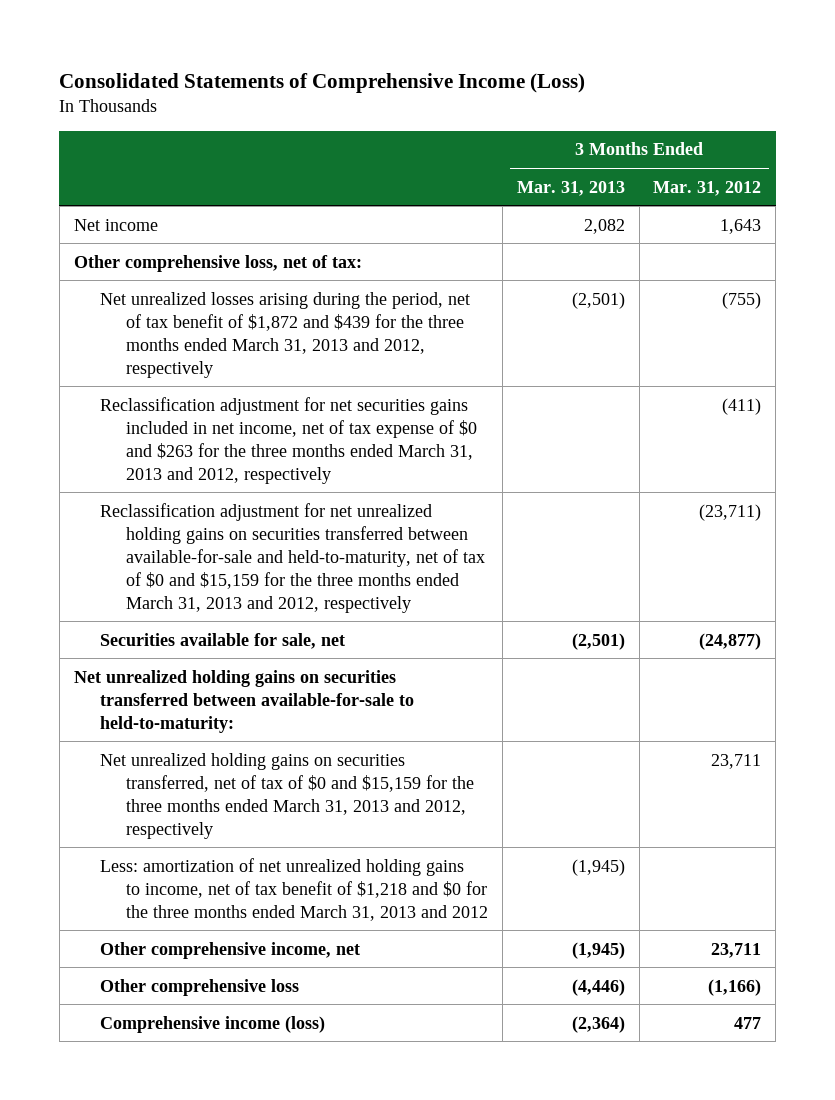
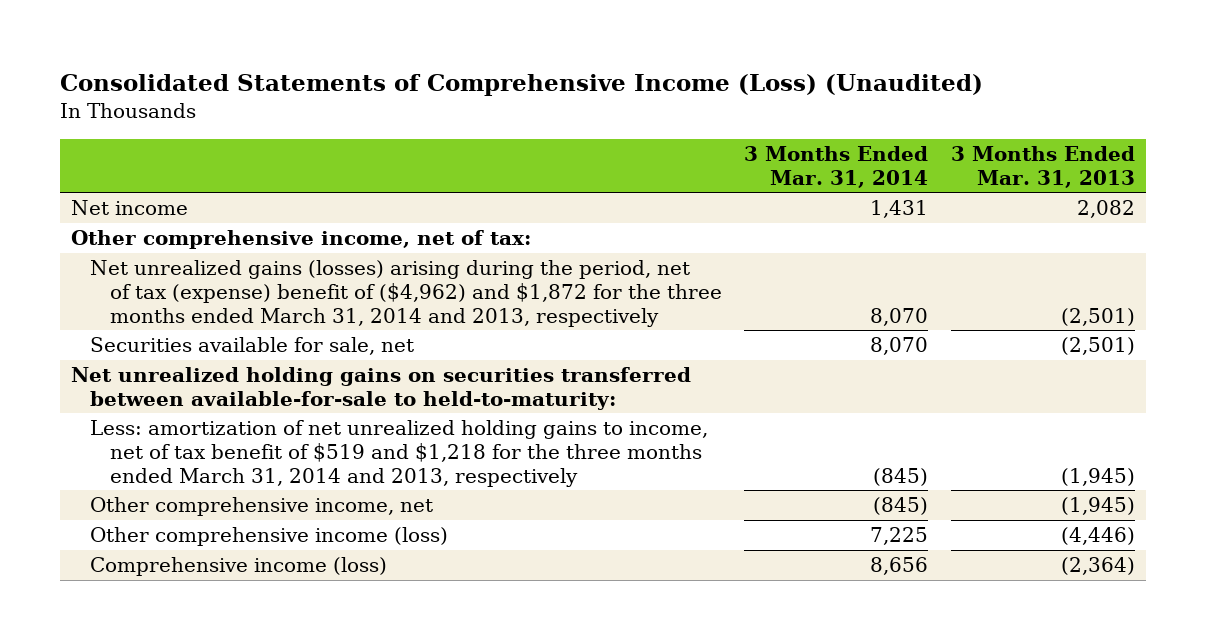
[59,72,586,93] Consolidated Statements of Comprehensive Income (Loss) -> [59,74,983,97] Consolidated Statements of Comprehensive Income (Loss) (Unaudited)
[653,180,762,196] Mar. 31, 2012 -> none
none -> [744,145,929,188] 3 Months Ended Mar. 31, 2014
[99,396,478,484] Reclassification adjustment for net securities gains included in net income, net of tax expense of $0 and $263 for the three months ended March 31, 2013 and 2012, respectively -> none
[99,502,486,613] Reclassification adjustment for net unrealized holding gains on securities transferred between available-for-sale and held-to-maturity, net of tax of $0 and $15,159 for the three months ended March 31, 2013 and 2012, respectively -> none
[73,254,362,272] Other comprehensive loss, net of tax: -> [71,230,532,250] Other comprehensive income, net of tax:
[99,291,470,378] Net unrealized losses arising during the period, net of tax benefit of $1,872 and $439 for the three months ended March 31, 2013 and 2012, respectively -> [90,260,722,327] Net unrealized gains (losses) arising during the period, net of tax (expense) benefit of ($4,962) and $1,872 for the three months ended March 31, 2014 and 2013, respectively
[99,752,475,839] Net unrealized holding gains on securities transferred, net of tax of $0 and $15,159 for the three months ended March 31, 2013 and 2012, respectively -> none
[99,857,489,921] Less: amortization of net unrealized holding gains to income, net of tax benefit of $1,218 and $0 for the three months ended March 31, 2013 and 2012 -> [90,420,709,487] Less: amortization of net unrealized holding gains to income, net of tax benefit of $519 and $1,218 for the three months ended March 31, 2014 and 2013, respectively
[99,978,299,996] Other comprehensive loss -> [90,527,449,547] Other comprehensive income (loss)

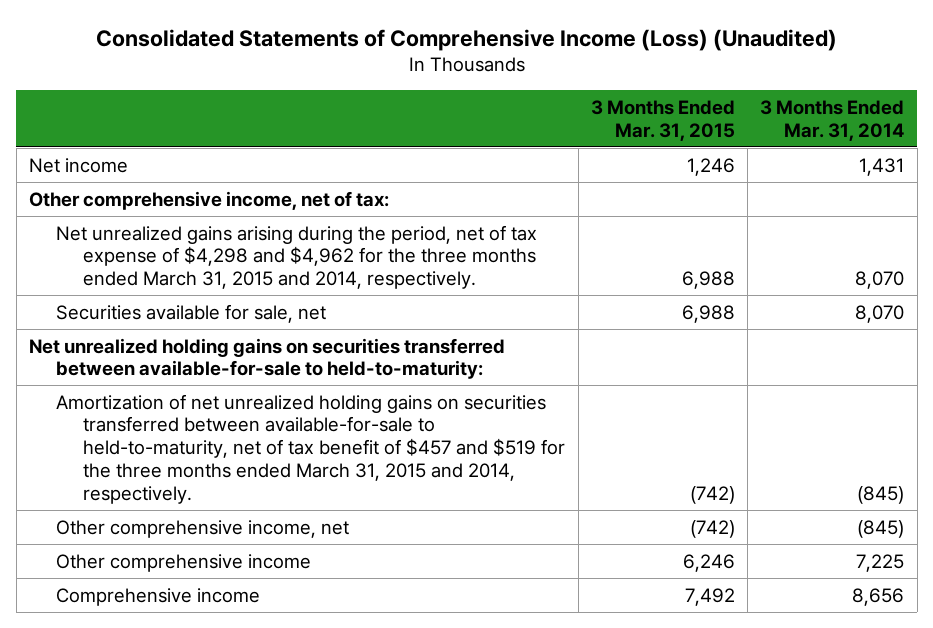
[950,145,1135,188] 3 Months Ended Mar. 31, 2013 -> none
none -> [590,99,735,141] 3 Months Ended Mar. 31, 2015
[90,260,722,327] Net unrealized gains (losses) arising during the period, net of tax (expense) benefit of ($4,962) and $1,872 for the three months ended March 31, 2014 and 2013, respectively -> [56,224,538,290] Net unrealized gains arising during the period, net of tax expense of $4,298 and $4,962 for the three months ended March 31, 2015 and 2014, respectively.
[90,420,709,487] Less: amortization of net unrealized holding gains to income, net of tax benefit of $519 and $1,218 for the three months ended March 31, 2014 and 2013, respectively -> [56,393,566,504] Amortization of net unrealized holding gains on securities transferred between available-for-sale to held-to-maturity, net of tax benefit of $457 and $519 for the three months ended March 31, 2015 and 2014, respectively.
[90,527,449,547] Other comprehensive income (loss) -> [56,553,312,572] Other comprehensive income
[90,557,388,577] Comprehensive income (loss) -> [56,587,261,606] Comprehensive income

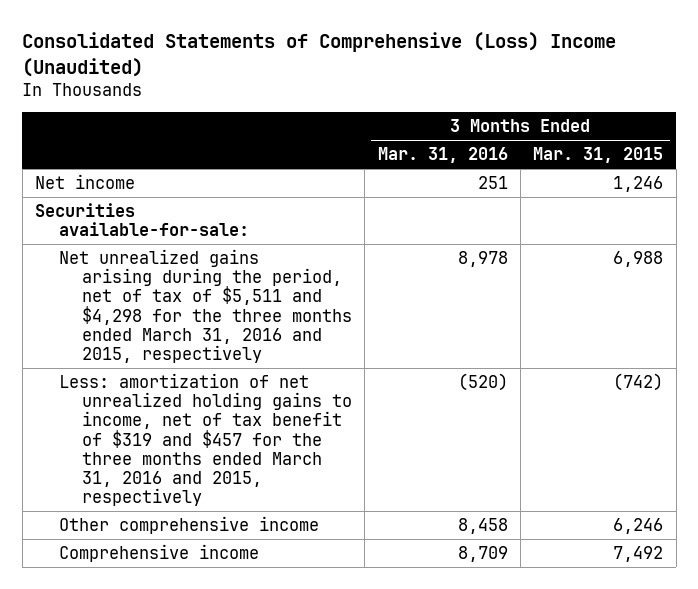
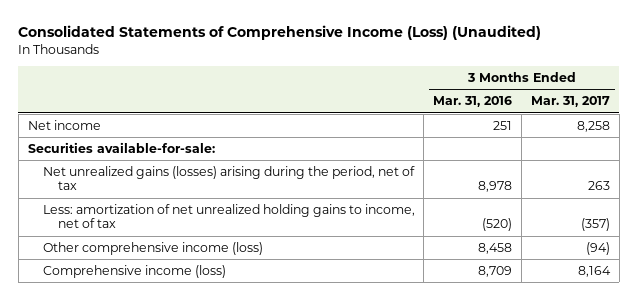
[22,31,617,77] Consolidated Statements of Comprehensive (Loss) Income (Unaudited) -> [18,25,542,41] Consolidated Statements of Comprehensive Income (Loss) (Unaudited)
[533,147,664,164] Mar. 31, 2015 -> none
none -> [530,96,610,108] Mar. 31, 2017
[58,248,353,364] Net unrealized gains arising during the period, net of tax of $5,511 and $4,298 for the three months ended March 31, 2016 and 2015, respectively -> [42,165,415,191] Net unrealized gains (losses) arising during the period, net of tax
[58,372,353,507] Less: amortization of net unrealized holding gains to income, net of tax benefit of $319 and $457 for the three months ended March 31, 2016 and 2015, respectively -> [42,203,415,229] Less: amortization of net unrealized holding gains to income, net of tax
[58,515,319,534] Other comprehensive income -> [42,241,263,255] Other comprehensive income (loss)
[58,543,259,562] Comprehensive income -> [42,264,226,278] Comprehensive income (loss)

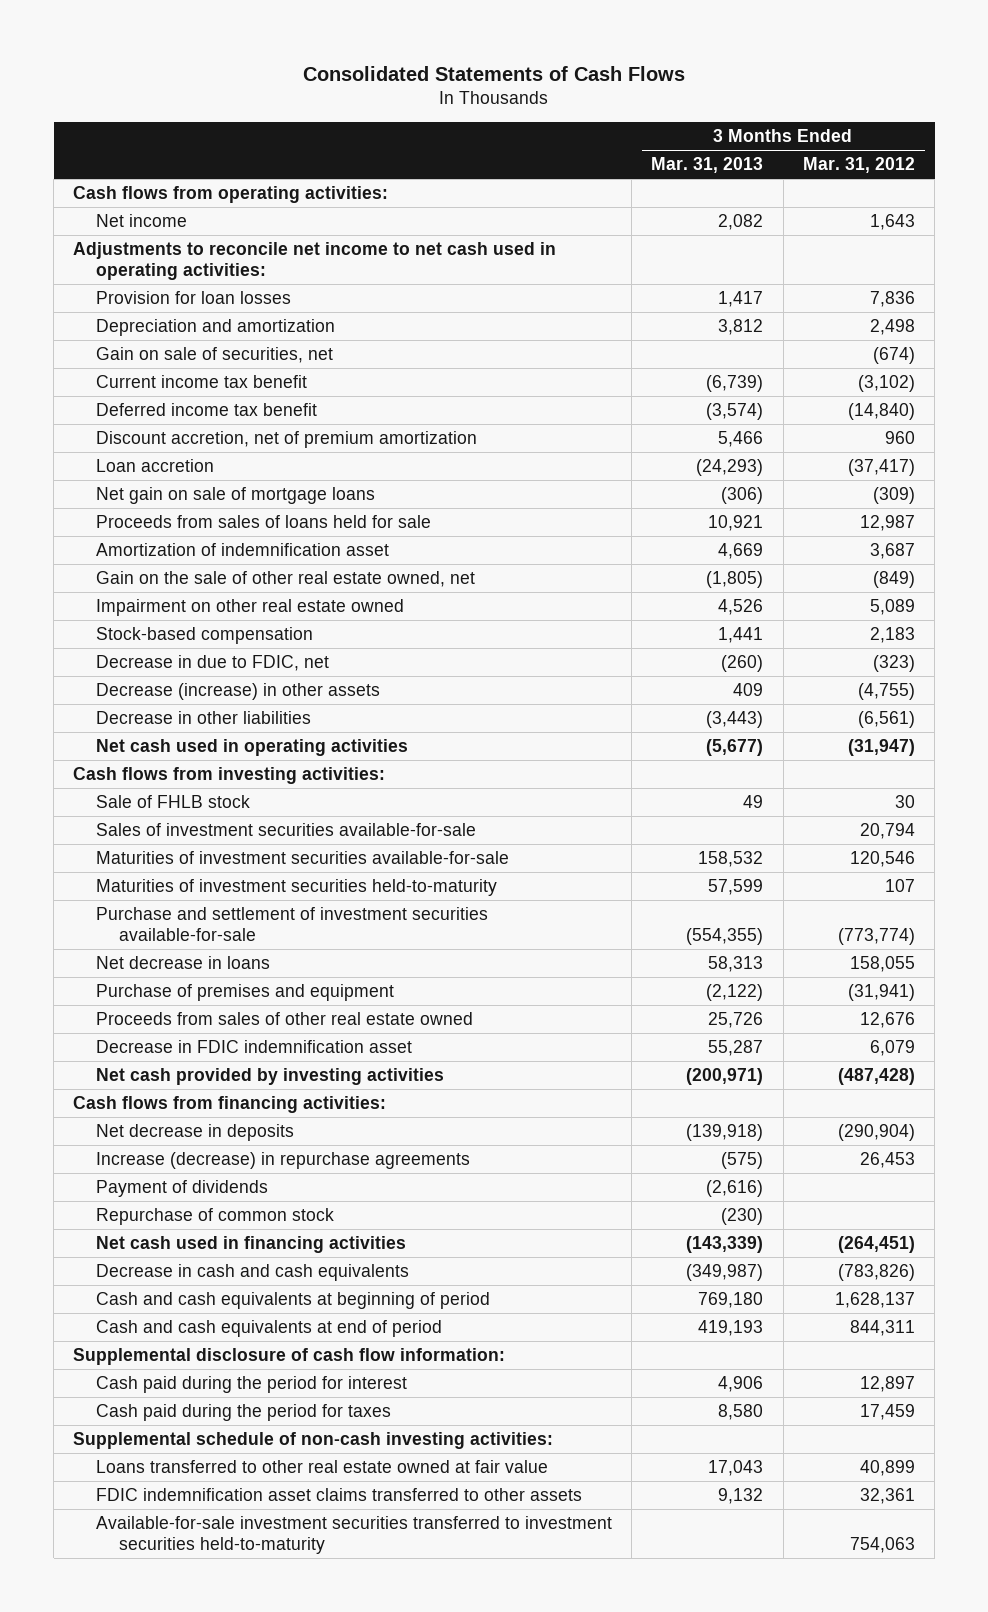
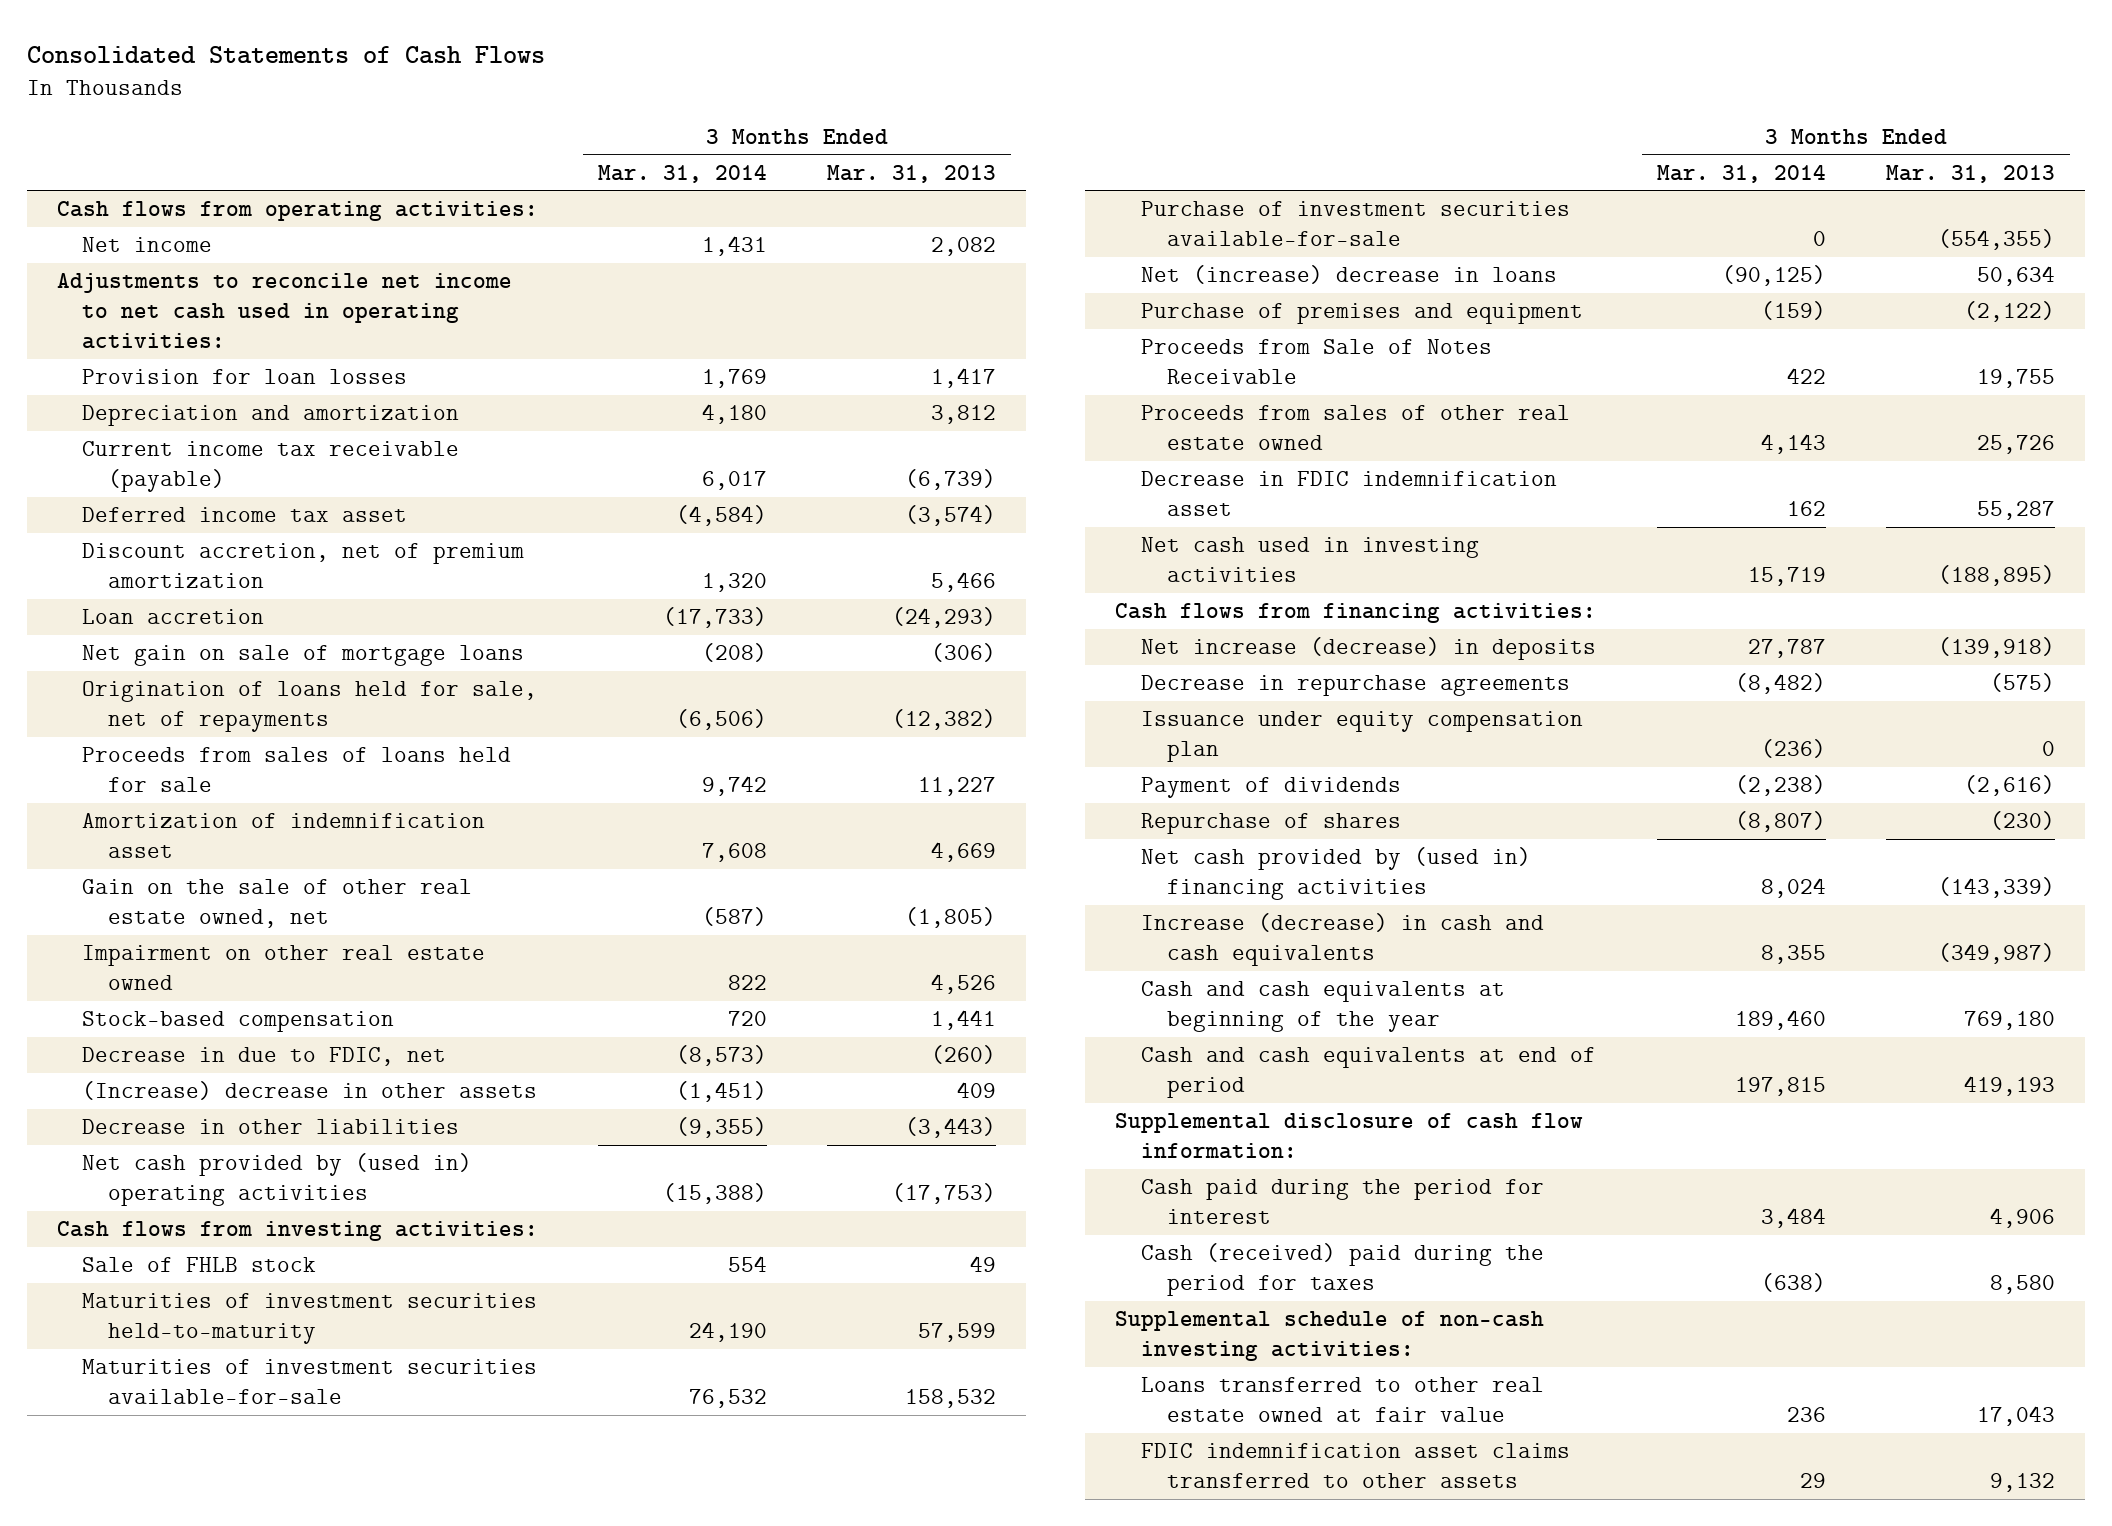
[802,157,915,174] Mar. 31, 2012 -> none
none -> [597,164,767,183] Mar. 31, 2014
[96,347,334,364] Gain on sale of securities, net -> none
[96,375,308,389] Current income tax benefit -> [82,441,460,493] Current income tax receivable (payable)
[96,403,318,417] Deferred income tax benefit -> [82,507,408,523] Deferred income tax asset
none -> [82,681,538,733] Origination of loans held for sale, net of repayments
[708,515,764,532] 10,921 -> [918,777,997,797] 11,227
[96,683,381,701] Decrease (increase) in other assets -> [82,1081,538,1101] (Increase) decrease in other assets
[96,739,409,757] Net cash used in operating activities -> [82,1153,473,1207] Net cash provided by (used in) operating activities
[706,739,764,757] (5,677) -> [892,1183,997,1205] (17,753)
[96,823,477,837] Sales of investment securities available-for-sale -> none
[96,851,510,865] Maturities of investment securities available-for-sale -> [82,1359,538,1405] Maturities of investment securities available-for-sale
[96,907,489,942] Purchase and settlement of investment securities available-for-sale -> [1141,201,1571,247] Purchase of investment securities available-for-sale
[96,956,271,970] Net decrease in loans -> [1141,265,1558,285] Net (increase) decrease in loans
[708,956,764,973] 58,313 -> [1977,266,2056,287] 50,634
none -> [1141,339,1493,385] Proceeds from Sale of Notes Receivable
[96,1068,445,1086] Net cash provided by investing activities -> [1141,537,1480,583] Net cash used in investing activities
[686,1068,764,1086] (200,971) -> [1938,565,2056,587] (188,895)
[96,1124,295,1142] Net decrease in deposits -> [1141,637,1597,661] Net increase (decrease) in deposits
[96,1152,471,1170] Increase (decrease) in repurchase agreements -> [1141,675,1571,697] Decrease in repurchase agreements
none -> [1141,711,1584,763] Issuance under equity compensation plan
[96,1208,335,1226] Repurchase of common stock -> [1141,813,1402,835] Repurchase of shares
[96,1236,407,1254] Net cash used in financing activities -> [1141,847,1532,901] Net cash provided by (used in) financing activities
[96,1264,410,1282] Decrease in cash and cash equivalents -> [1141,913,1545,967] Increase (decrease) in cash and cash equivalents
[96,1292,491,1310] Cash and cash equivalents at beginning of period -> [1141,981,1506,1033] Cash and cash equivalents at beginning of the year
[96,1404,392,1422] Cash paid during the period for taxes -> [1141,1243,1545,1297] Cash (received) paid during the period for taxes
[96,1516,613,1555] Available-for-sale investment securities transferred to investment securities held-to-maturity -> none

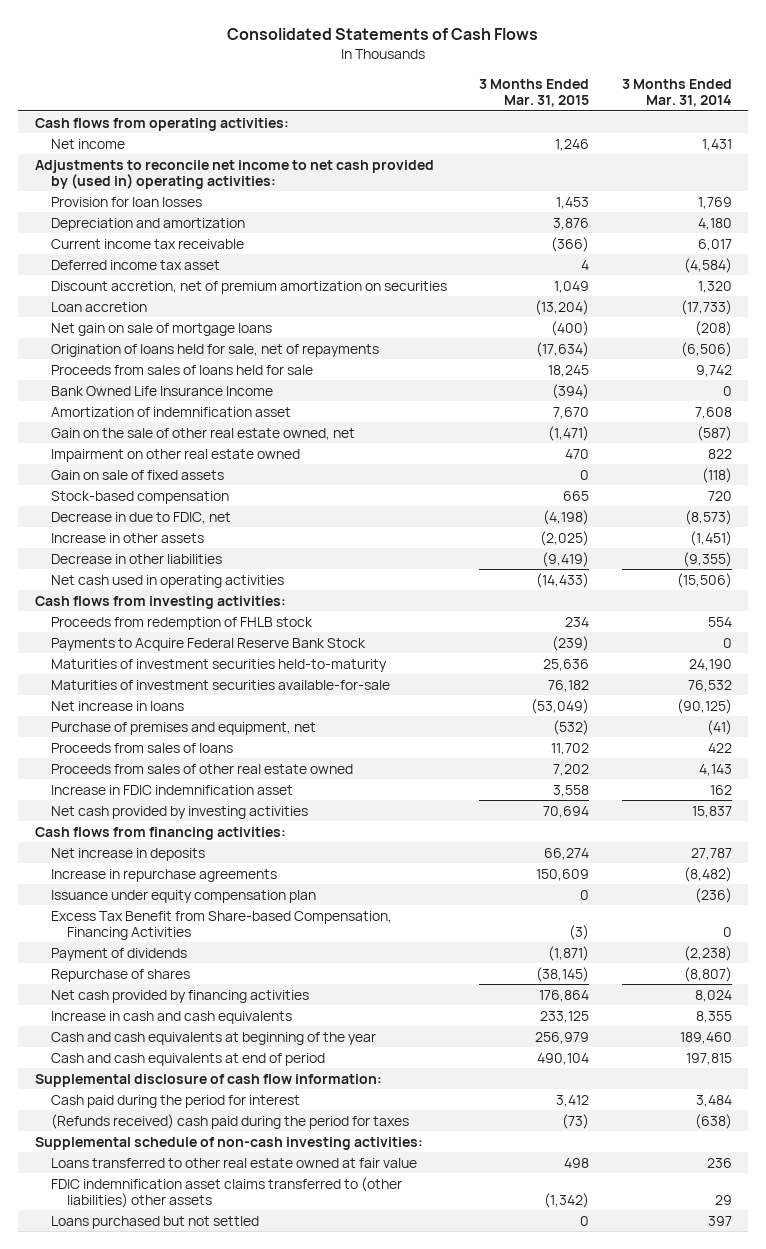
[827,164,997,183] Mar. 31, 2013 -> none
none -> [479,79,590,108] 3 Months Ended Mar. 31, 2015
[56,273,512,350] Adjustments to reconcile net income to net cash used in operating activities: -> [34,159,434,189] Adjustments to reconcile net income to net cash provided by (used in) operating activities:
[82,441,460,493] Current income tax receivable (payable) -> [50,238,244,249] Current income tax receivable
[82,543,525,589] Discount accretion, net of premium amortization -> [50,280,447,294] Discount accretion, net of premium amortization on securities
none -> [50,385,273,396] Bank Owned Life Insurance Income
none -> [50,469,224,480] Gain on sale of fixed assets
[82,1081,538,1101] (Increase) decrease in other assets -> [50,532,204,543] Increase in other assets
[82,1153,473,1207] Net cash provided by (used in) operating activities -> [50,574,284,588] Net cash used in operating activities
[662,1183,767,1205] (15,388) -> [676,572,732,588] (15,506)
[82,1257,317,1273] Sale of FHLB stock -> [50,616,313,630] Proceeds from redemption of FHLB stock
none -> [50,637,366,651] Payments to Acquire Federal Reserve Bank Stock
[1141,201,1571,247] Purchase of investment securities available-for-sale -> none
[1141,265,1558,285] Net (increase) decrease in loans -> [50,700,184,711] Net increase in loans
[1141,303,1584,325] Purchase of premises and equipment -> [50,721,316,735] Purchase of premises and equipment, net
[1760,301,1826,321] (159) -> [706,719,732,735] (41)
[1141,339,1493,385] Proceeds from Sale of Notes Receivable -> [50,742,233,753] Proceeds from sales of loans
[1141,471,1558,517] Decrease in FDIC indemnification asset -> [50,784,293,795] Increase in FDIC indemnification asset
[1141,537,1480,583] Net cash used in investing activities -> [50,805,308,819] Net cash provided by investing activities
[1747,567,1826,587] 15,719 -> [691,805,732,818] 15,837
[1141,637,1597,661] Net increase (decrease) in deposits -> [50,847,205,861] Net increase in deposits
[1141,675,1571,697] Decrease in repurchase agreements -> [50,868,277,882] Increase in repurchase agreements
none -> [50,910,392,940] Excess Tax Benefit from Share-based Compensation, Financing Activities
[1141,847,1532,901] Net cash provided by (used in) financing activities -> [50,989,309,1003] Net cash provided by financing activities
[1141,913,1545,967] Increase (decrease) in cash and cash equivalents -> [50,1010,292,1024] Increase in cash and cash equivalents
[1141,1243,1545,1297] Cash (received) paid during the period for taxes -> [50,1113,409,1129] (Refunds received) cash paid during the period for taxes
[1141,1443,1571,1489] FDIC indemnification asset claims transferred to other assets -> [50,1176,402,1208] FDIC indemnification asset claims transferred to (other liabilities) other assets
none -> [50,1215,259,1229] Loans purchased but not settled

